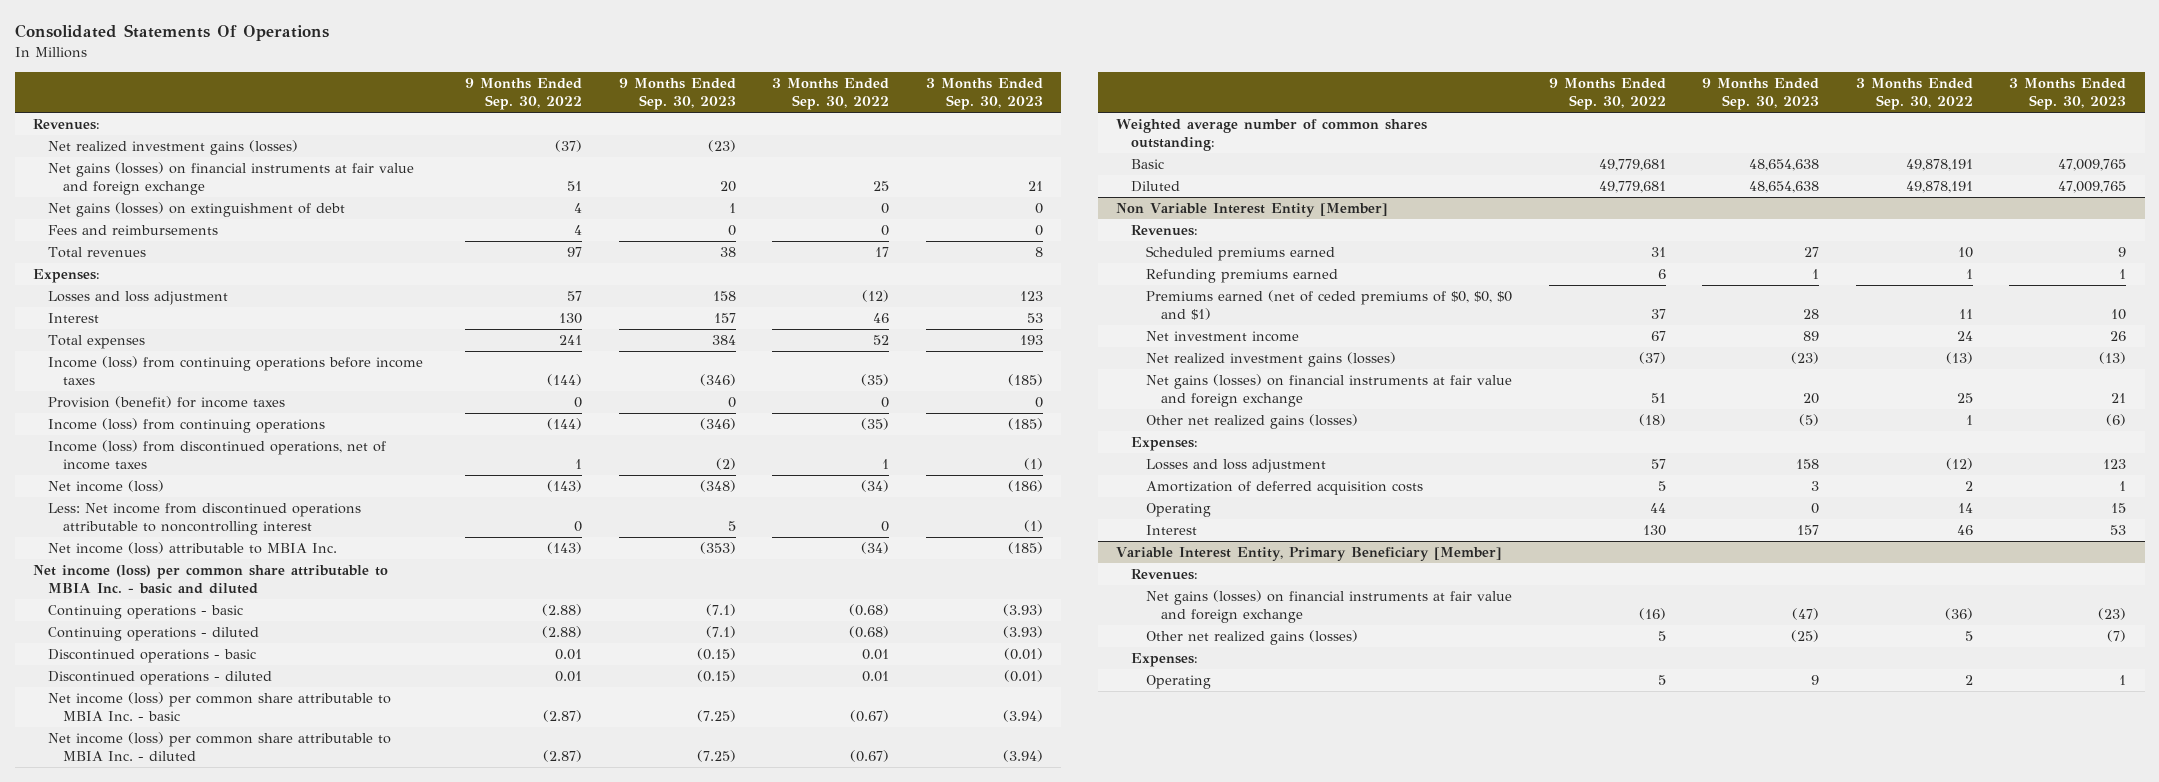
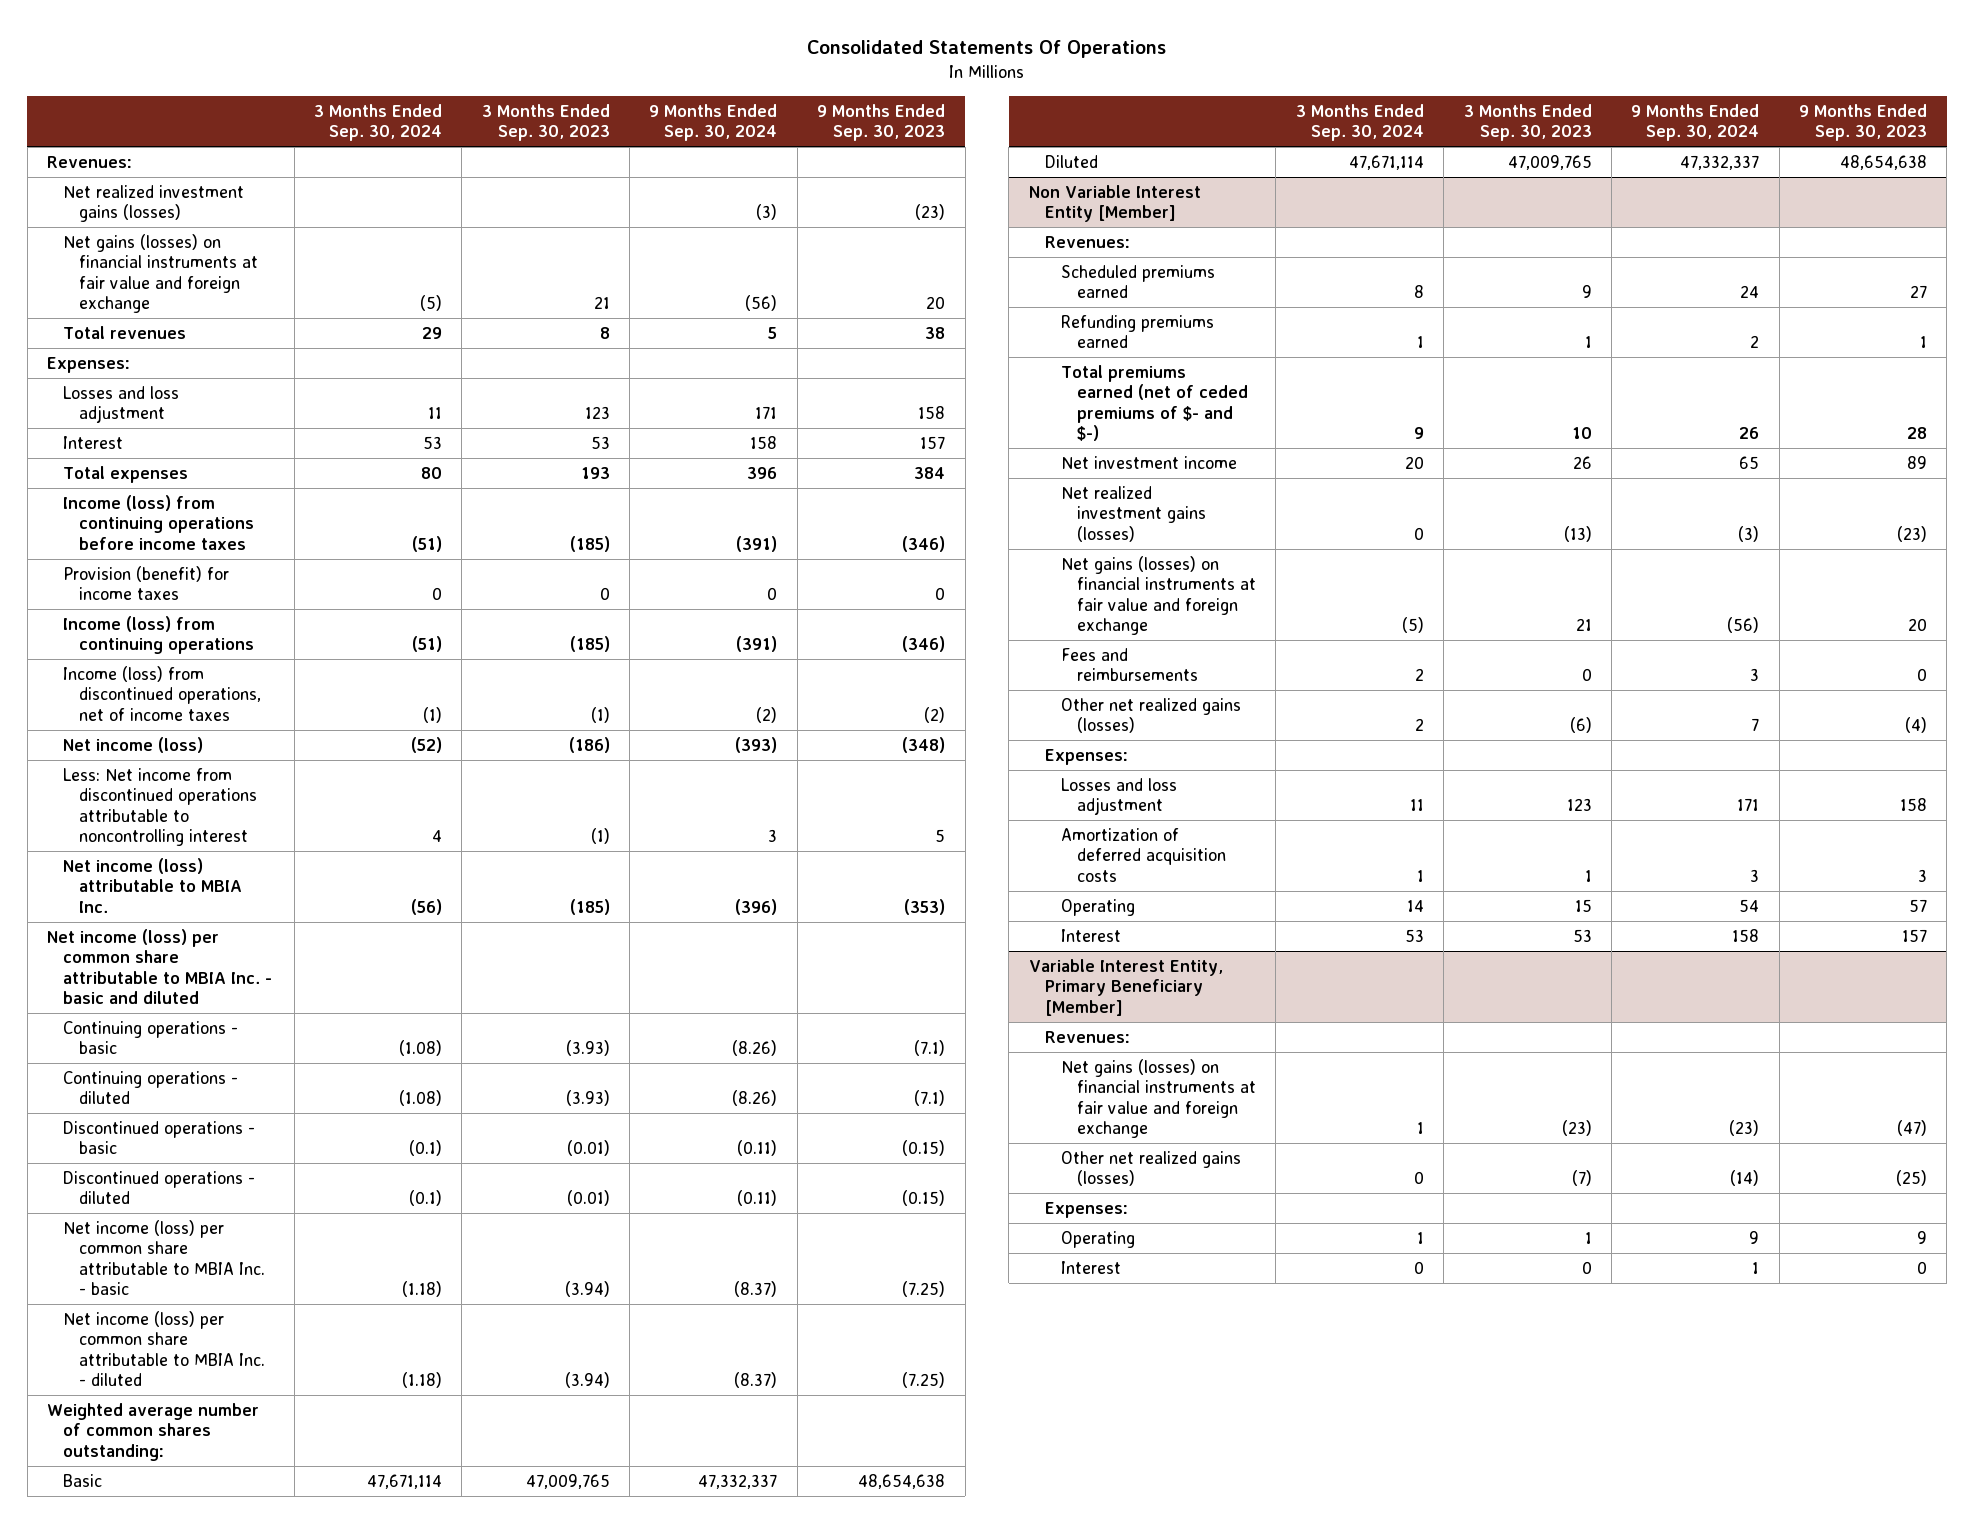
[465,78,583,111] 9 Months Ended Sep. 30, 2022 -> none
[772,78,890,111] 3 Months Ended Sep. 30, 2022 -> none
none -> [313,103,442,142] 3 Months Ended Sep. 30, 2024
none -> [649,103,778,142] 9 Months Ended Sep. 30, 2024
[47,201,345,217] Net gains (losses) on extinguishment of debt -> none
[47,224,218,235] Fees and reimbursements -> none
[1146,289,1513,321] Premiums earned (net of ceded premiums of $0, $0, $0 and $1) -> [1060,364,1249,442] Total premiums earned (net of ceded premiums of $- and $-)
none -> [1060,647,1199,682] Fees and reimbursements
[1799,413,1820,426] (5) -> [1904,717,1927,734] (4)
[1811,502,1820,514] 0 -> [1908,898,1927,912] 57
none -> [1060,1260,1121,1274] Interest

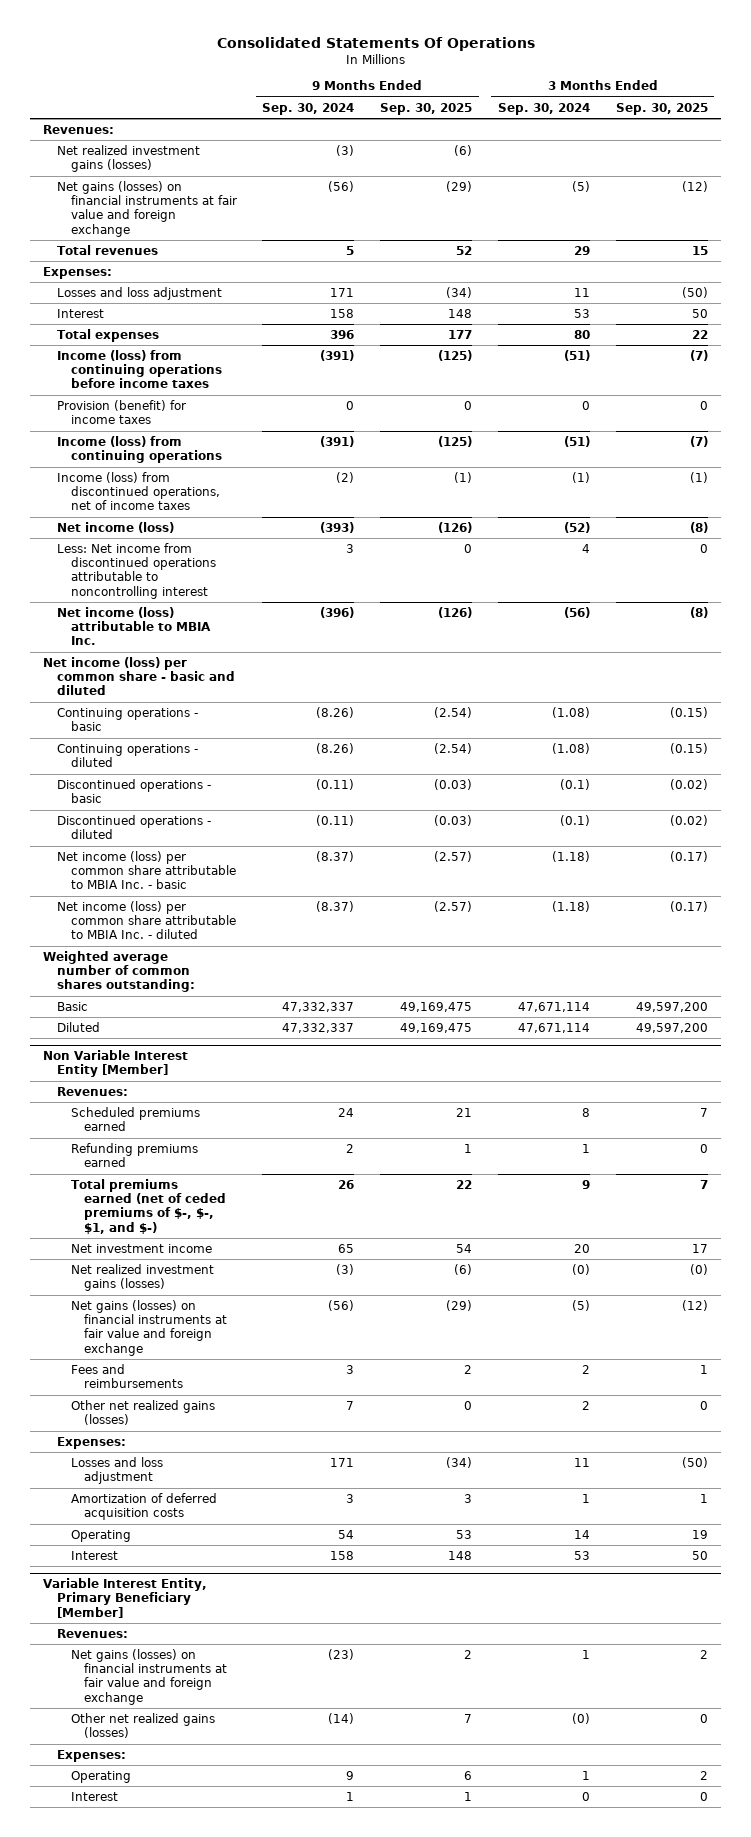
[481,103,610,142] 3 Months Ended Sep. 30, 2023 -> none
[817,103,946,142] 9 Months Ended Sep. 30, 2023 -> none
none -> [380,102,473,115] Sep. 30, 2025
none -> [615,102,708,115] Sep. 30, 2025
[46,928,273,1005] Net income (loss) per common share attributable to MBIA Inc. - basic and diluted -> [43,656,235,696] Net income (loss) per common share - basic and diluted
[1060,364,1249,442] Total premiums earned (net of ceded premiums of $- and $-) -> [70,1178,227,1234] Total premiums earned (net of ceded premiums of $-, $-, $1, and $-)
[1413,526,1424,540] 0 -> [571,1263,590,1275] (0)
[1413,1171,1424,1185] 0 -> [571,1712,590,1724] (0)

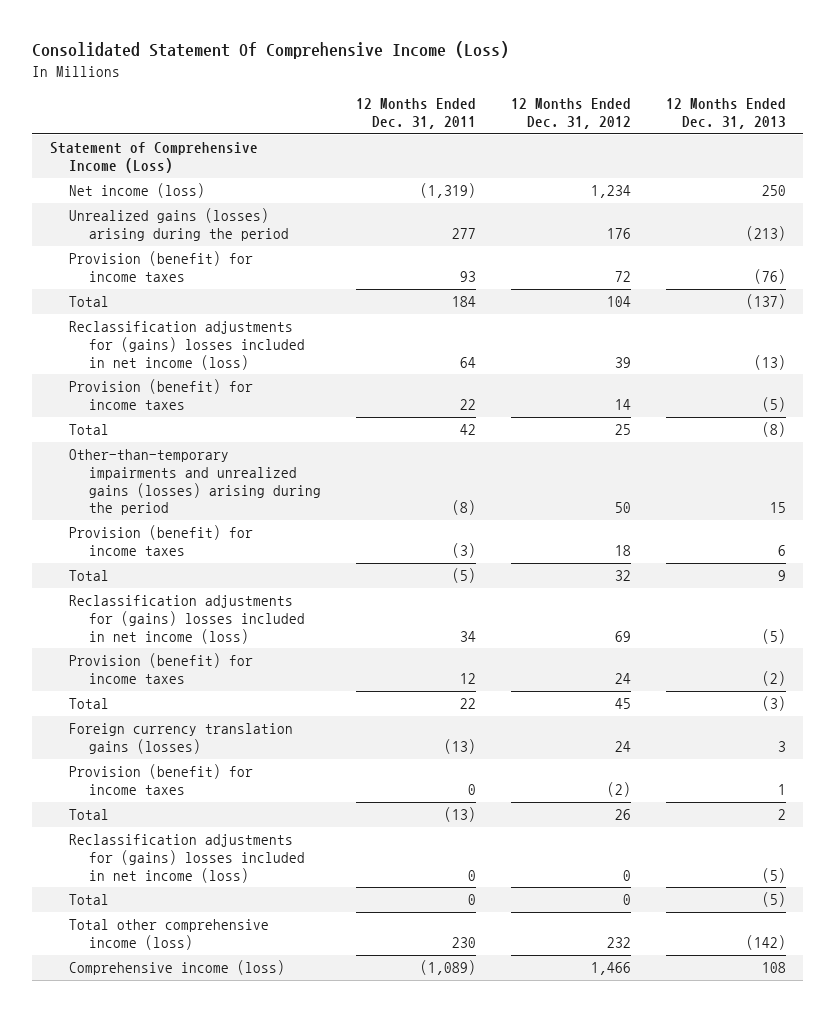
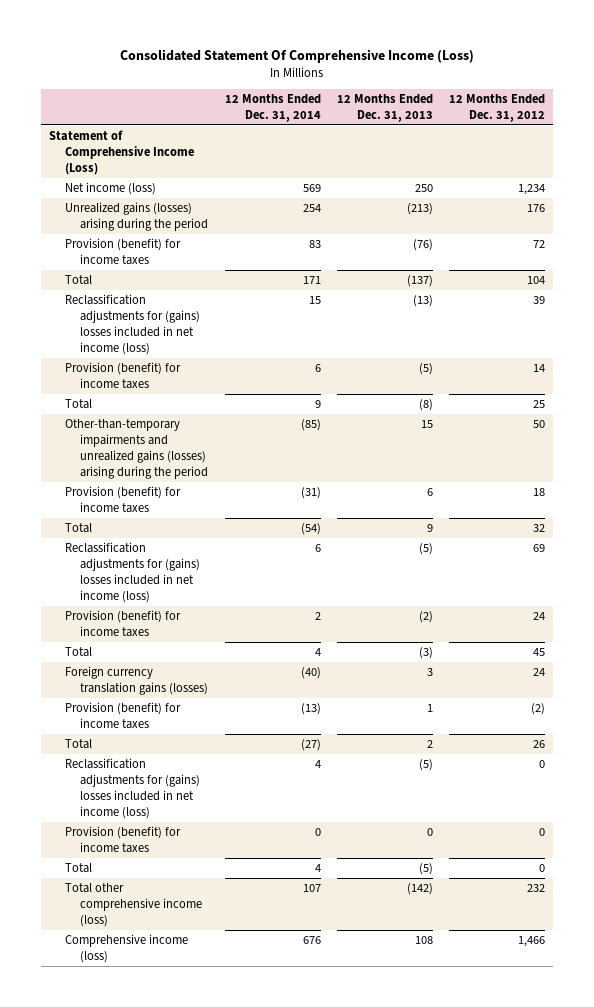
[355,98,476,129] 12 Months Ended Dec. 31, 2011 -> none
none -> [224,93,321,122] 12 Months Ended Dec. 31, 2014
none -> [64,825,181,853] Provision (benefit) for income taxes

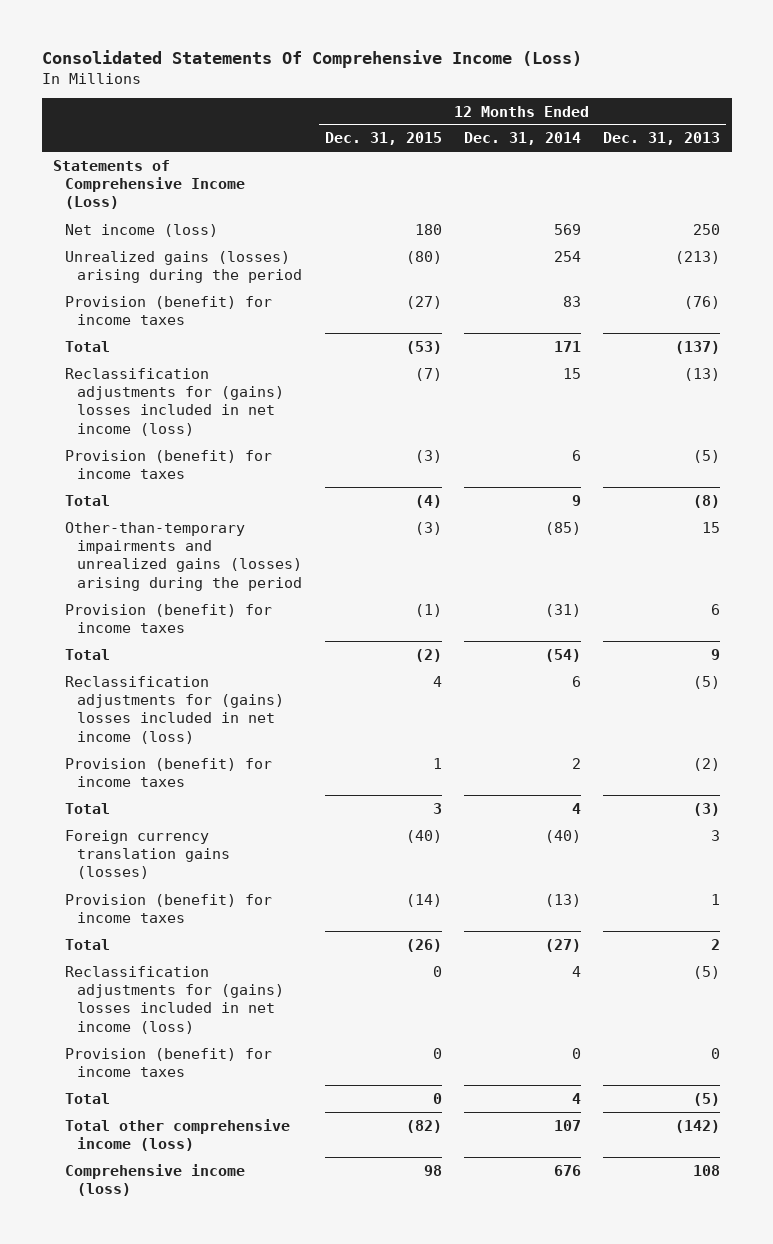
[120,48,475,63] Consolidated Statement Of Comprehensive Income (Loss) -> [41,50,582,69] Consolidated Statements Of Comprehensive Income (Loss)
[449,93,546,122] 12 Months Ended Dec. 31, 2012 -> none
none -> [324,132,442,146] Dec. 31, 2015
[49,129,194,175] Statement of Comprehensive Income (Loss) -> [53,159,246,210] Statements of Comprehensive Income (Loss)

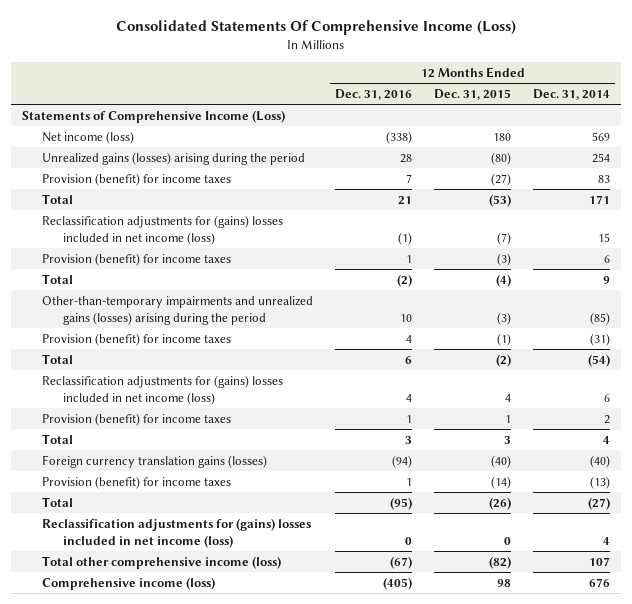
[603,132,721,146] Dec. 31, 2013 -> none
none -> [335,88,413,100] Dec. 31, 2016
[65,1047,273,1078] Provision (benefit) for income taxes -> none
[65,1092,111,1104] Total -> none

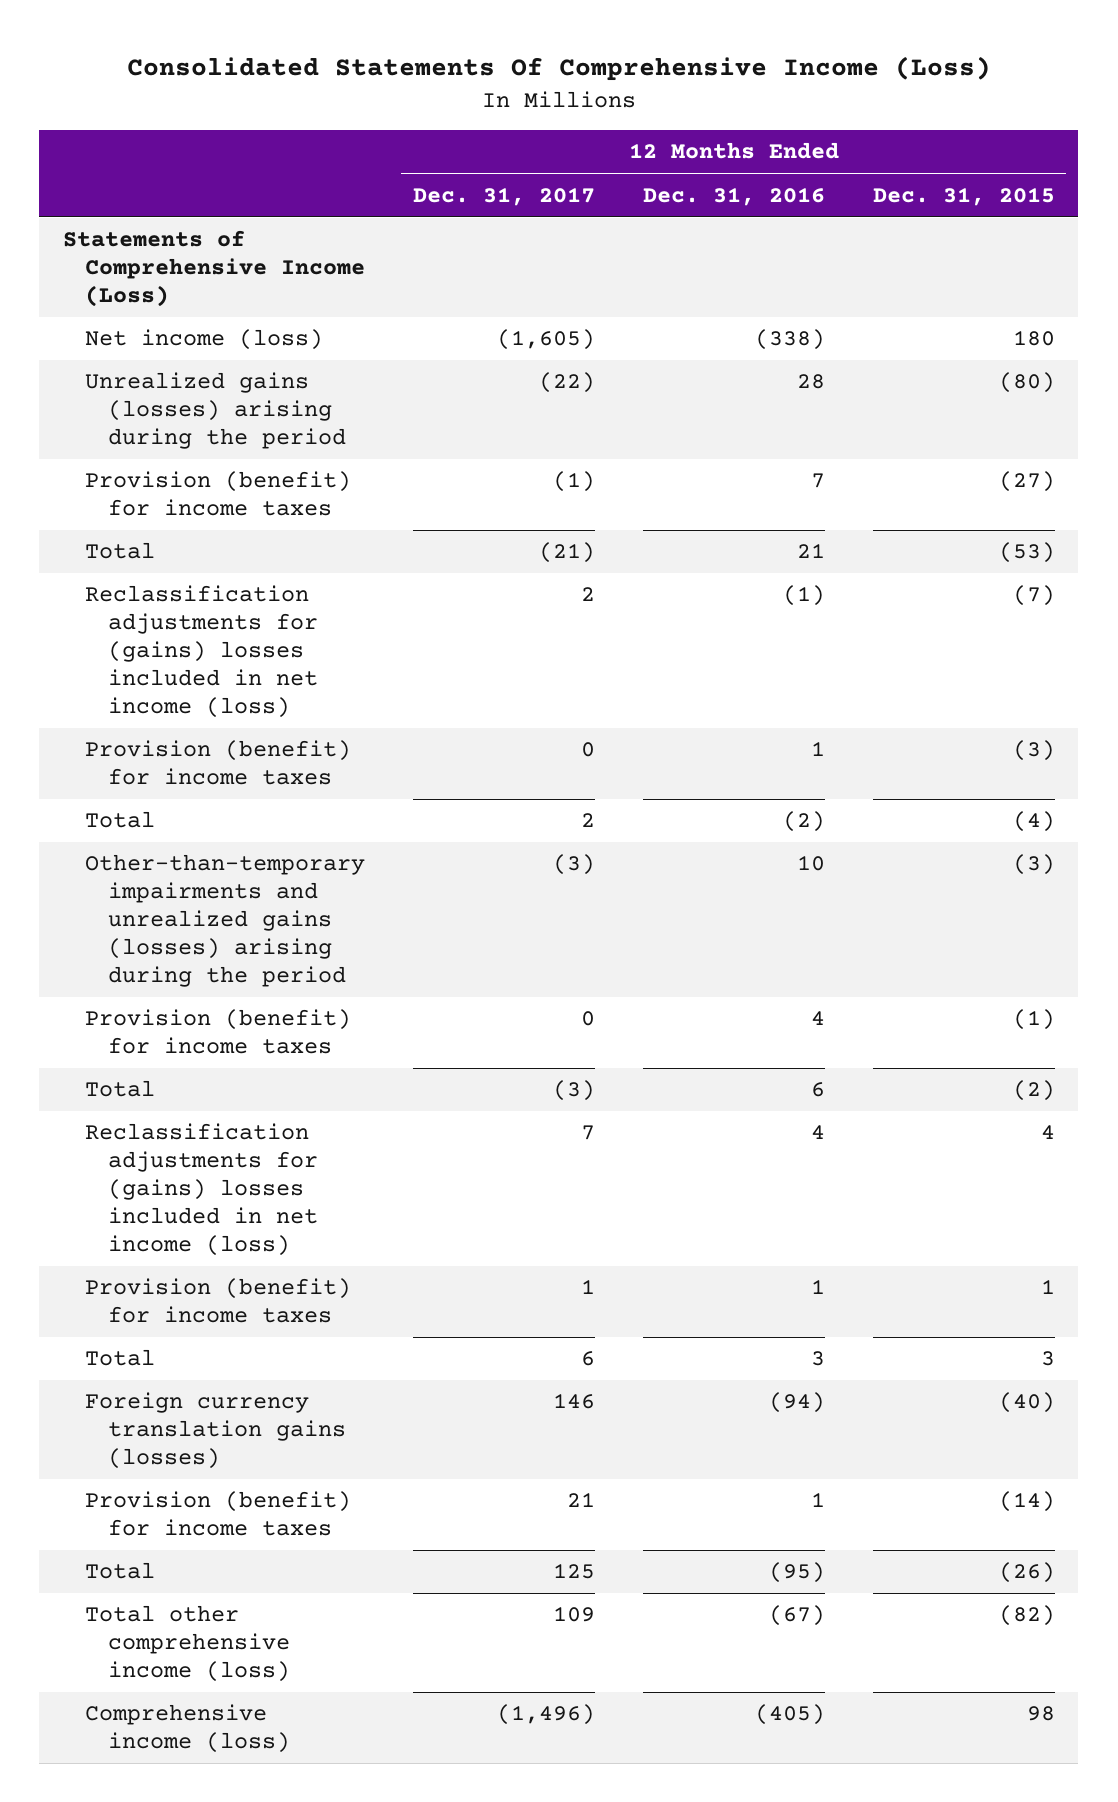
[533,88,611,100] Dec. 31, 2014 -> none
none -> [413,186,596,206] Dec. 31, 2017
[42,517,312,548] Reclassification adjustments for (gains) losses included in net income (loss) -> none

